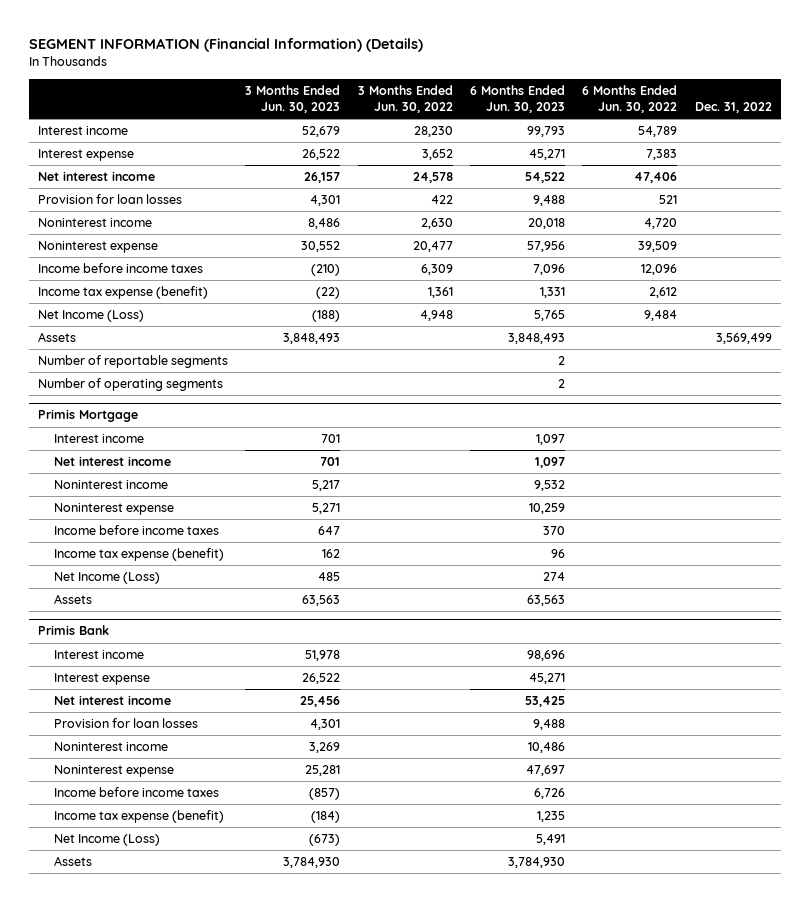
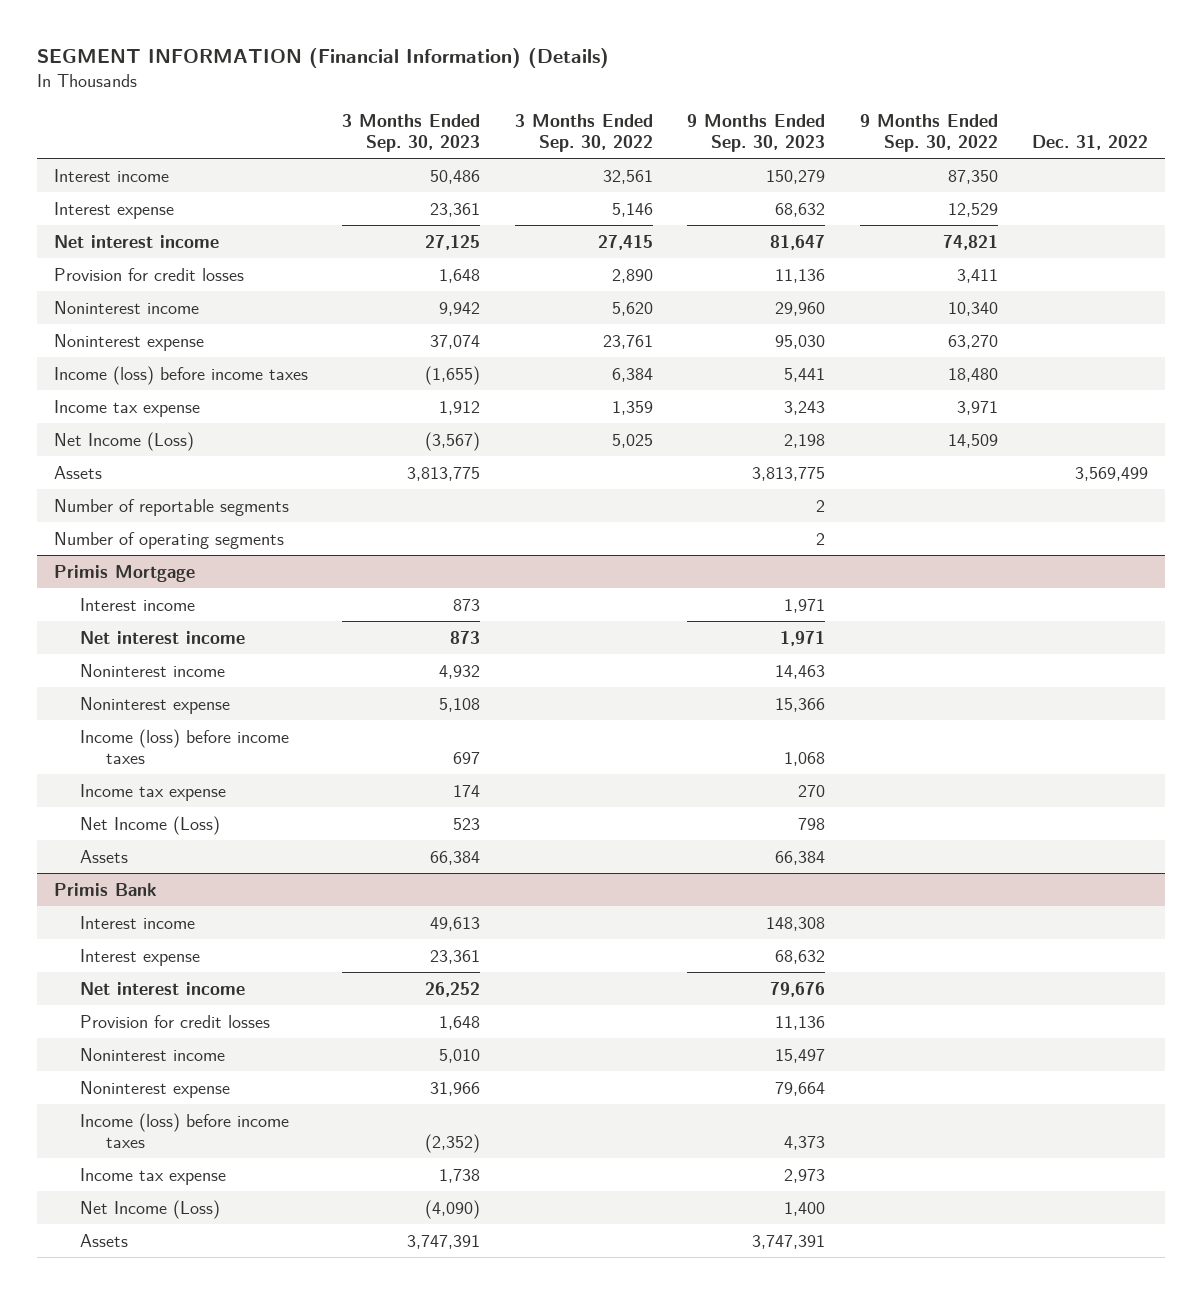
[245,84,341,114] 3 Months Ended Jun. 30, 2023 -> none
[357,84,453,114] 3 Months Ended Jun. 30, 2022 -> none
[470,84,566,114] 6 Months Ended Jun. 30, 2023 -> none
[582,84,678,114] 6 Months Ended Jun. 30, 2022 -> none
none -> [342,113,481,152] 3 Months Ended Sep. 30, 2023
none -> [514,113,653,152] 3 Months Ended Sep. 30, 2022
none -> [687,113,826,152] 9 Months Ended Sep. 30, 2023
none -> [859,113,998,152] 9 Months Ended Sep. 30, 2022
[37,194,182,205] Provision for loan losses -> [53,267,244,281] Provision for credit losses
[37,263,203,274] Income before income taxes -> [53,365,308,385] Income (loss) before income taxes
[37,286,208,300] Income tax expense (benefit) -> [53,399,200,417] Income tax expense
[53,525,219,536] Income before income taxes -> [79,728,289,764] Income (loss) before income taxes
[53,548,224,562] Income tax expense (benefit) -> [79,783,226,801] Income tax expense
[53,718,198,729] Provision for loan losses -> [79,1014,270,1028] Provision for credit losses
[53,787,219,798] Income before income taxes -> [79,1112,289,1148] Income (loss) before income taxes
[53,810,224,824] Income tax expense (benefit) -> [79,1167,226,1185] Income tax expense

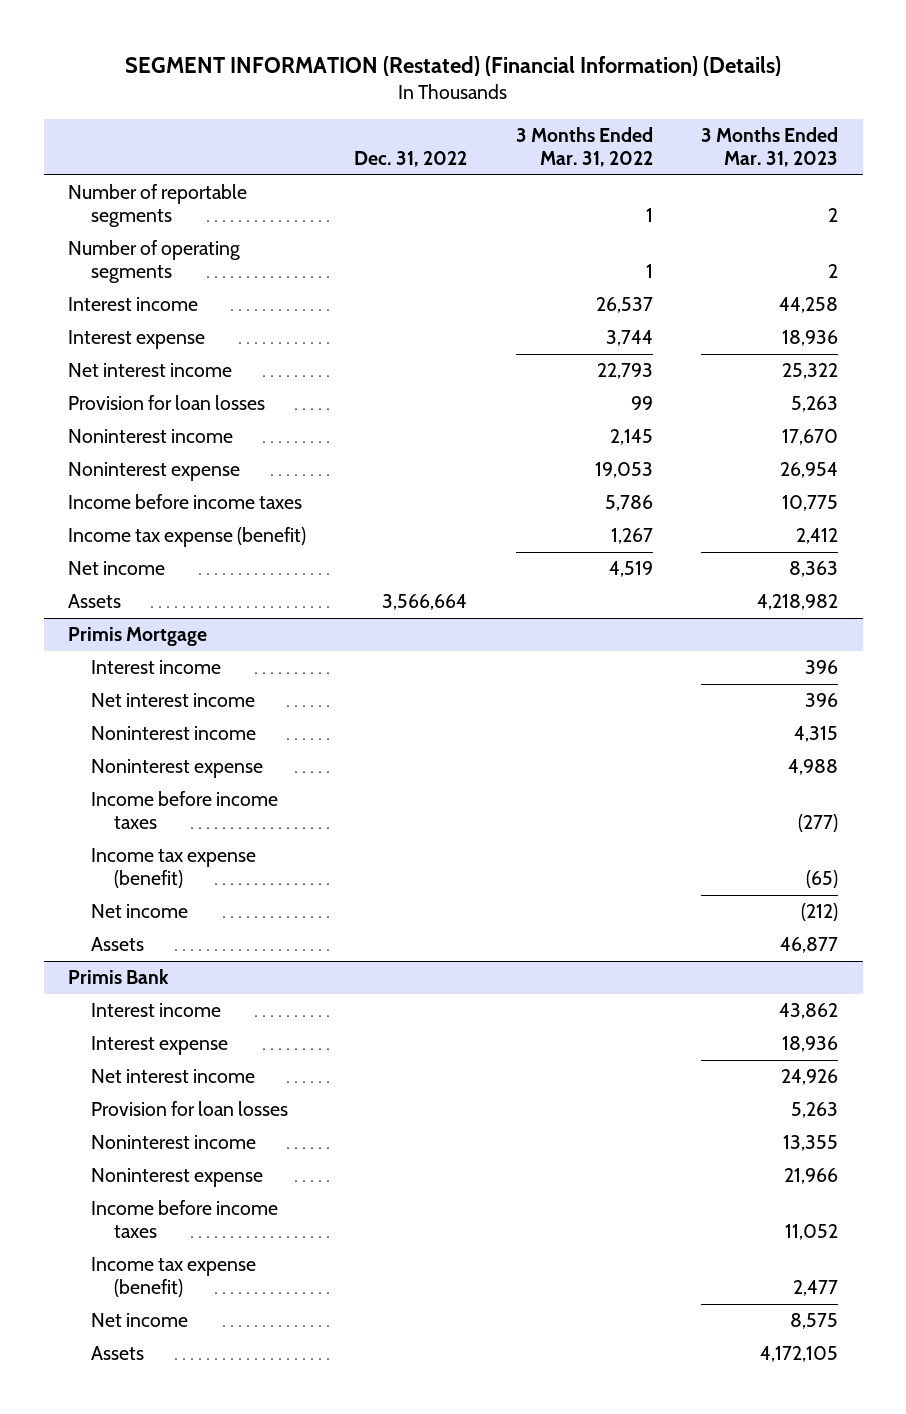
[36,48,609,69] SEGMENT INFORMATION (Financial Information) (Details) -> [125,56,782,77] SEGMENT INFORMATION (Restated) (Financial Information) (Details)
[342,113,481,152] 3 Months Ended Sep. 30, 2023 -> none
[514,113,653,152] 3 Months Ended Sep. 30, 2022 -> none
[687,113,826,152] 9 Months Ended Sep. 30, 2023 -> none
[859,113,998,152] 9 Months Ended Sep. 30, 2022 -> none
none -> [515,127,653,168] 3 Months Ended Mar. 31, 2022
none -> [701,127,839,168] 3 Months Ended Mar. 31, 2023
[53,498,289,516] Number of reportable segments -> [67,184,247,228] Number of reportable segments
[53,531,284,549] Number of operating segments -> [67,240,240,284] Number of operating segments
[53,267,244,281] Provision for credit losses -> [67,395,265,411] Provision for loan losses
[53,365,308,385] Income (loss) before income taxes -> [67,494,302,510] Income before income taxes
[53,399,200,417] Income tax expense -> [67,527,306,548] Income tax expense (benefit)
[53,431,194,451] Net Income (Loss) -> [67,561,165,576] Net income
[1075,466,1149,481] 3,569,499 -> [382,594,468,611] 3,566,664
[79,728,289,764] Income (loss) before income taxes -> [90,791,278,830] Income before income taxes
[79,783,226,801] Income tax expense -> [90,848,256,889] Income tax expense (benefit)
[79,815,220,835] Net Income (Loss) -> [90,904,188,919] Net income
[79,1014,270,1028] Provision for credit losses -> [90,1101,288,1117] Provision for loan losses
[79,1112,289,1148] Income (loss) before income taxes -> [90,1200,278,1239] Income before income taxes
[79,1167,226,1185] Income tax expense -> [90,1257,256,1298] Income tax expense (benefit)
[79,1199,220,1219] Net Income (Loss) -> [90,1313,188,1328] Net income

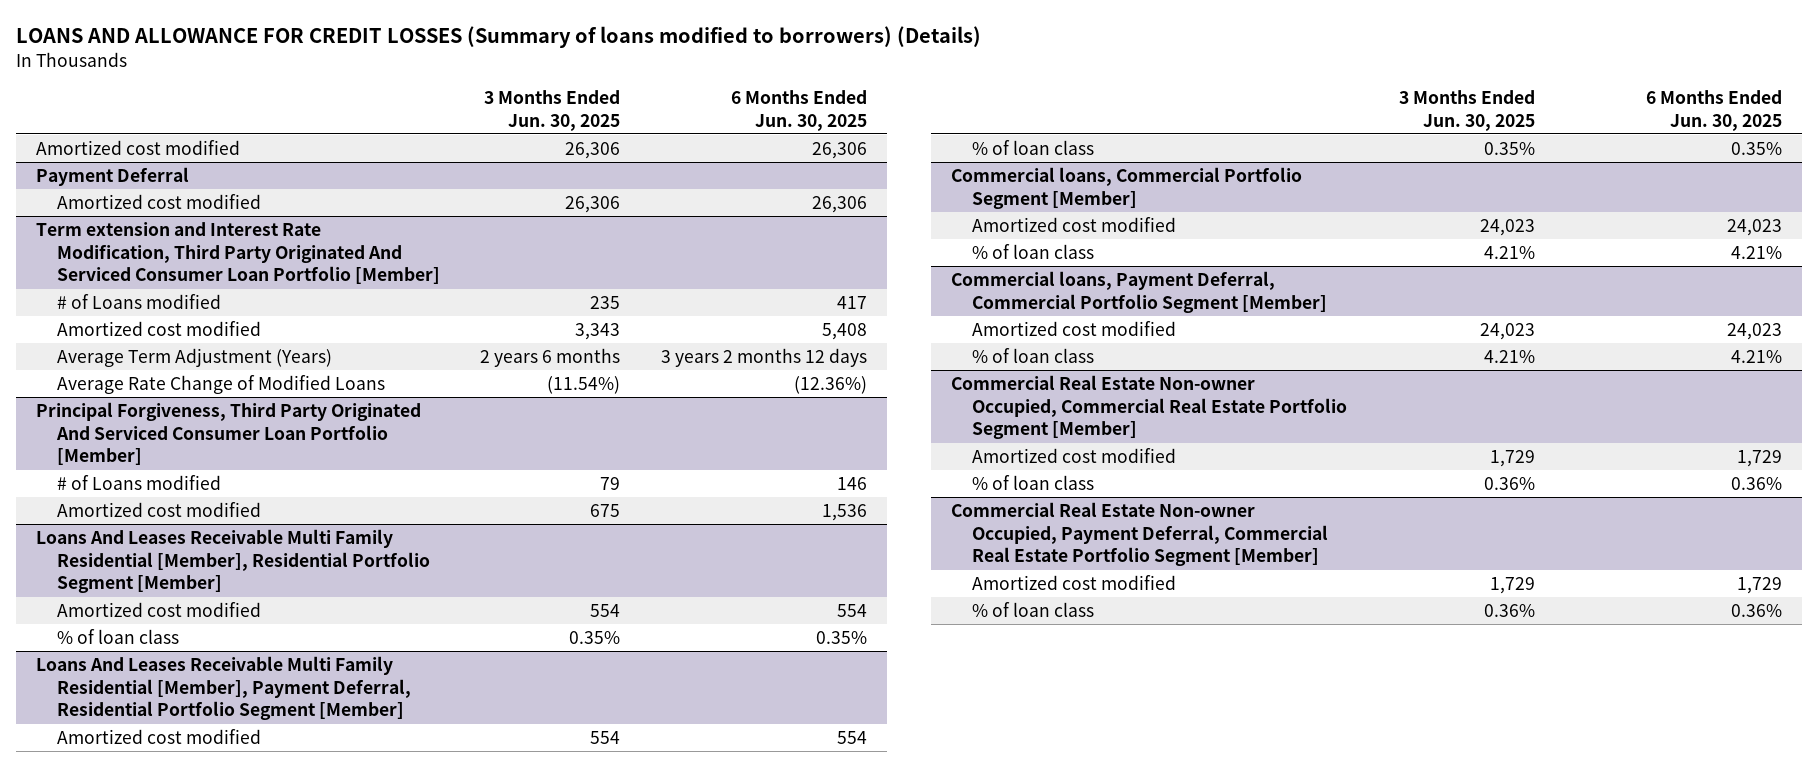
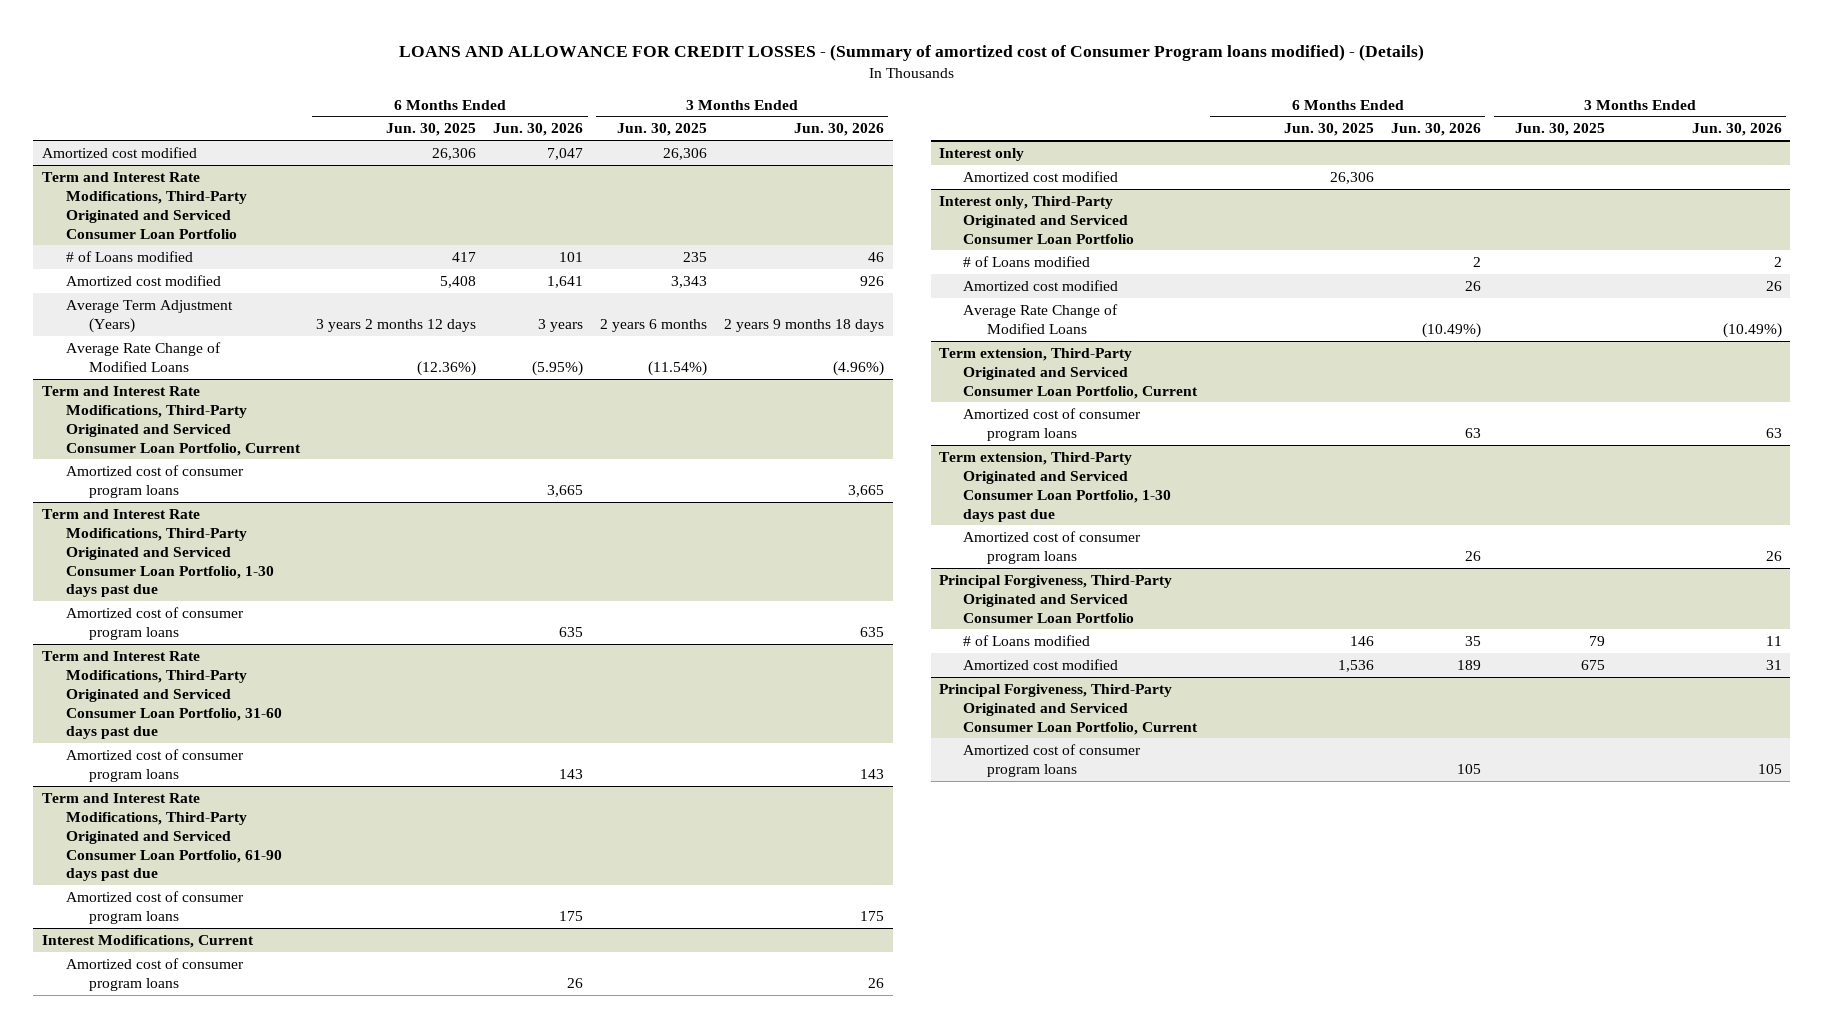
[15,25,981,48] LOANS AND ALLOWANCE FOR CREDIT LOSSES (Summary of loans modified to borrowers) (Details) -> [398,44,1424,62] LOANS AND ALLOWANCE FOR CREDIT LOSSES - (Summary of amortized cost of Consumer Program loans modified) - (Details)
none -> [493,123,584,137] Jun. 30, 2026
none -> [794,123,885,137] Jun. 30, 2026
[35,166,189,186] Payment Deferral -> none
[57,193,262,209] Amortized cost modified -> none
[35,221,441,285] Term extension and Interest Rate Modification, Third Party Originated And Serviced Consumer Loan Portfolio [Member] -> [41,171,247,239] Term and Interest Rate Modifications, Third-Party Originated and Serviced Consumer Loan Portfolio
none -> [41,385,301,456] Term and Interest Rate Modifications, Third-Party Originated and Serviced Consumer Loan Portfolio, Current
none -> [65,464,244,498] Amortized cost of consumer program loans
none -> [41,508,274,598] Term and Interest Rate Modifications, Third-Party Originated and Serviced Consumer Loan Portfolio, 1-30 days past due
none -> [65,606,244,640] Amortized cost of consumer program loans
none -> [41,650,282,740] Term and Interest Rate Modifications, Third-Party Originated and Serviced Consumer Loan Portfolio, 31-60 days past due
none -> [65,748,244,782] Amortized cost of consumer program loans
none -> [41,792,282,882] Term and Interest Rate Modifications, Third-Party Originated and Serviced Consumer Loan Portfolio, 61-90 days past due
none -> [65,890,244,924] Amortized cost of consumer program loans
none -> [41,934,254,948] Interest Modifications, Current
none -> [65,957,244,991] Amortized cost of consumer program loans
none -> [939,147,1025,161] Interest only
none -> [963,170,1119,182] Amortized cost modified
none -> [939,195,1135,244] Interest only, Third-Party Originated and Serviced Consumer Loan Portfolio
none -> [963,255,1091,267] # of Loans modified
none -> [963,279,1119,291] Amortized cost modified
none -> [963,303,1119,334] Average Rate Change of Modified Loans
none -> [939,347,1199,399] Term extension, Third-Party Originated and Serviced Consumer Loan Portfolio, Current
none -> [963,407,1142,441] Amortized cost of consumer program loans
none -> [939,451,1172,522] Term extension, Third-Party Originated and Serviced Consumer Loan Portfolio, 1-30 days past due
none -> [963,530,1142,564] Amortized cost of consumer program loans
[35,401,421,466] Principal Forgiveness, Third Party Originated And Serviced Consumer Loan Portfolio [Member] -> [939,574,1173,623] Principal Forgiveness, Third-Party Originated and Serviced Consumer Loan Portfolio
[35,528,431,594] Loans And Leases Receivable Multi Family Residential [Member], Residential Portfolio Segment [Member] -> none
[57,601,262,617] Amortized cost modified -> none
[57,628,180,644] % of loan class -> none
[35,655,412,721] Loans And Leases Receivable Multi Family Residential [Member], Payment Deferral, Residential Portfolio Segment [Member] -> none
[57,728,262,744] Amortized cost modified -> none
[972,139,1095,155] % of loan class -> none
[950,166,1302,209] Commercial loans, Commercial Portfolio Segment [Member] -> none
[972,216,1177,232] Amortized cost modified -> none
[972,243,1095,259] % of loan class -> none
[950,270,1328,313] Commercial loans, Payment Deferral, Commercial Portfolio Segment [Member] -> none
[972,320,1177,336] Amortized cost modified -> none
[972,347,1095,363] % of loan class -> none
[950,374,1348,440] Commercial Real Estate Non-owner Occupied, Commercial Real Estate Portfolio Segment [Member] -> none
[972,447,1177,463] Amortized cost modified -> none
[972,474,1095,490] % of loan class -> none
[950,501,1329,567] Commercial Real Estate Non-owner Occupied, Payment Deferral, Commercial Real Estate Portfolio Segment [Member] -> none
[972,574,1177,590] Amortized cost modified -> none
[972,601,1095,617] % of loan class -> none
none -> [939,683,1199,735] Principal Forgiveness, Third-Party Originated and Serviced Consumer Loan Portfolio, Current
none -> [963,743,1142,777] Amortized cost of consumer program loans

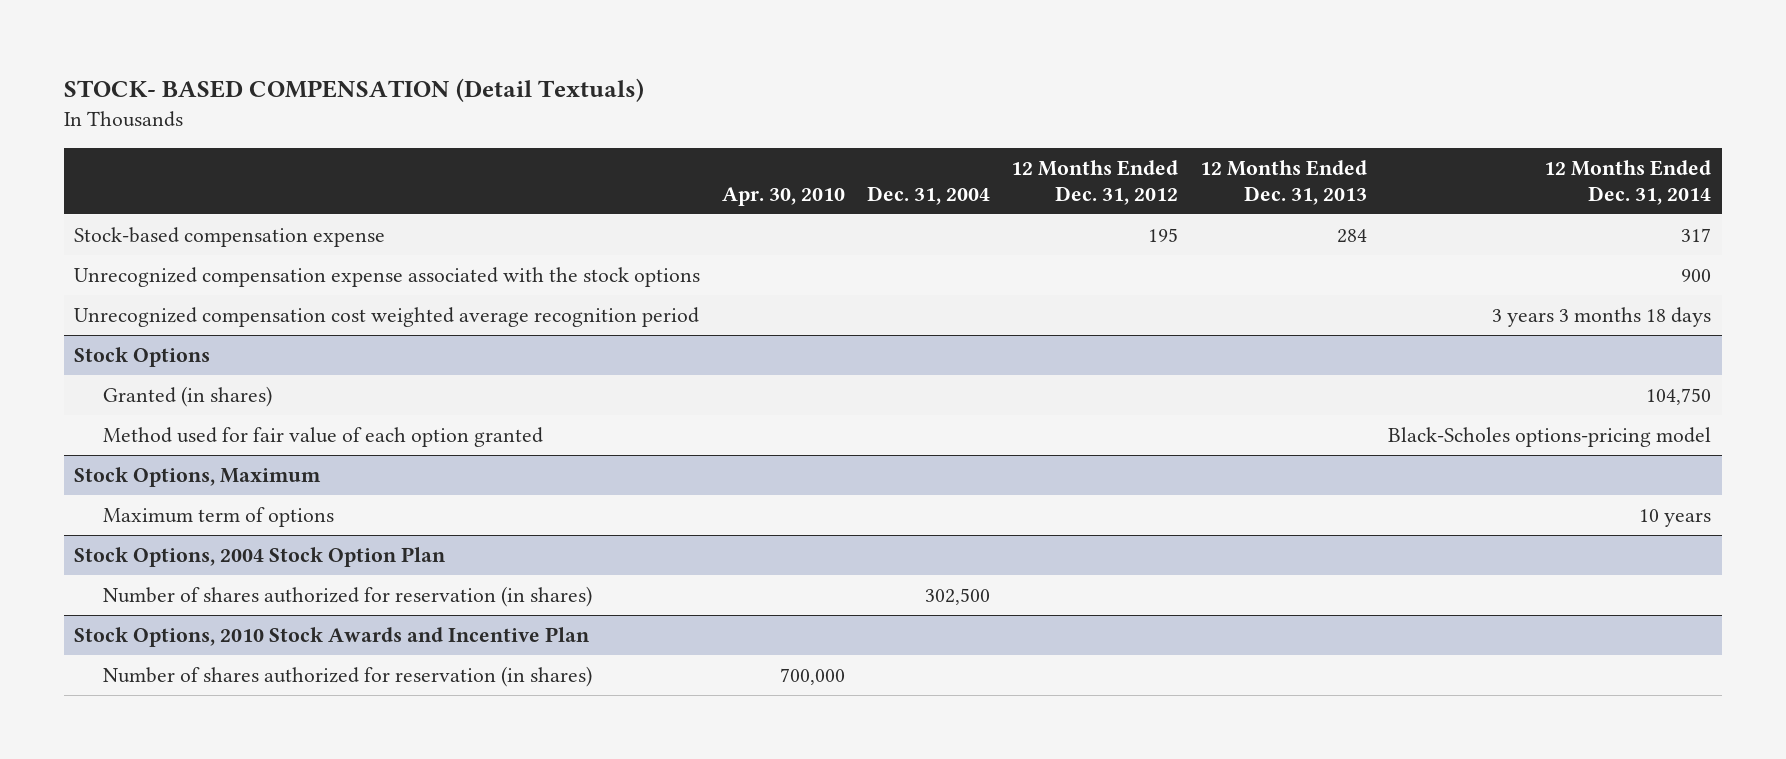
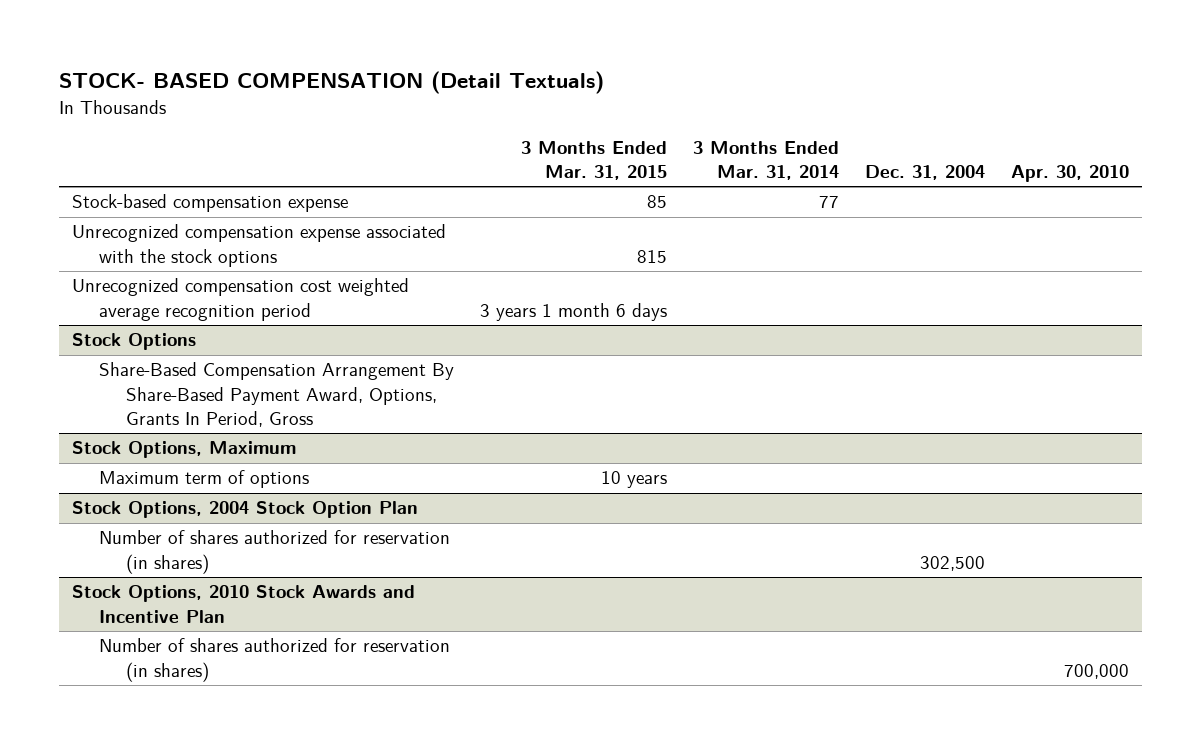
[1011,159,1179,205] 12 Months Ended Dec. 31, 2012 -> none
[1199,159,1367,205] 12 Months Ended Dec. 31, 2013 -> none
[1544,159,1712,205] 12 Months Ended Dec. 31, 2014 -> none
none -> [521,140,668,181] 3 Months Ended Mar. 31, 2015
none -> [693,140,840,181] 3 Months Ended Mar. 31, 2014
[102,427,543,448] Method used for fair value of each option granted -> none
[102,386,272,408] Granted (in shares) -> [99,362,455,427] Share-Based Compensation Arrangement By Share-Based Payment Award, Options, Grants In Period, Gross

